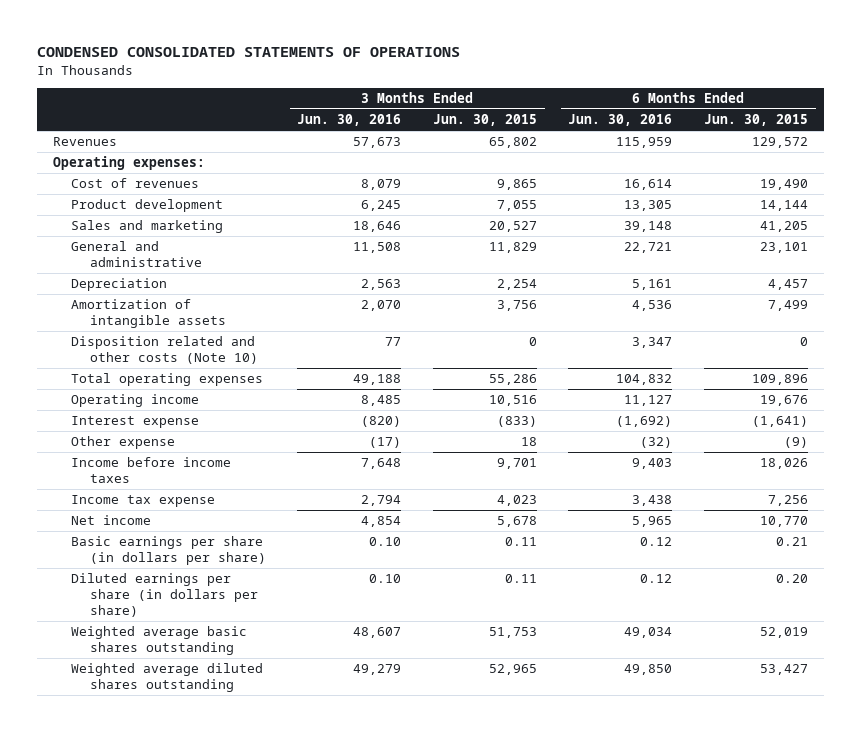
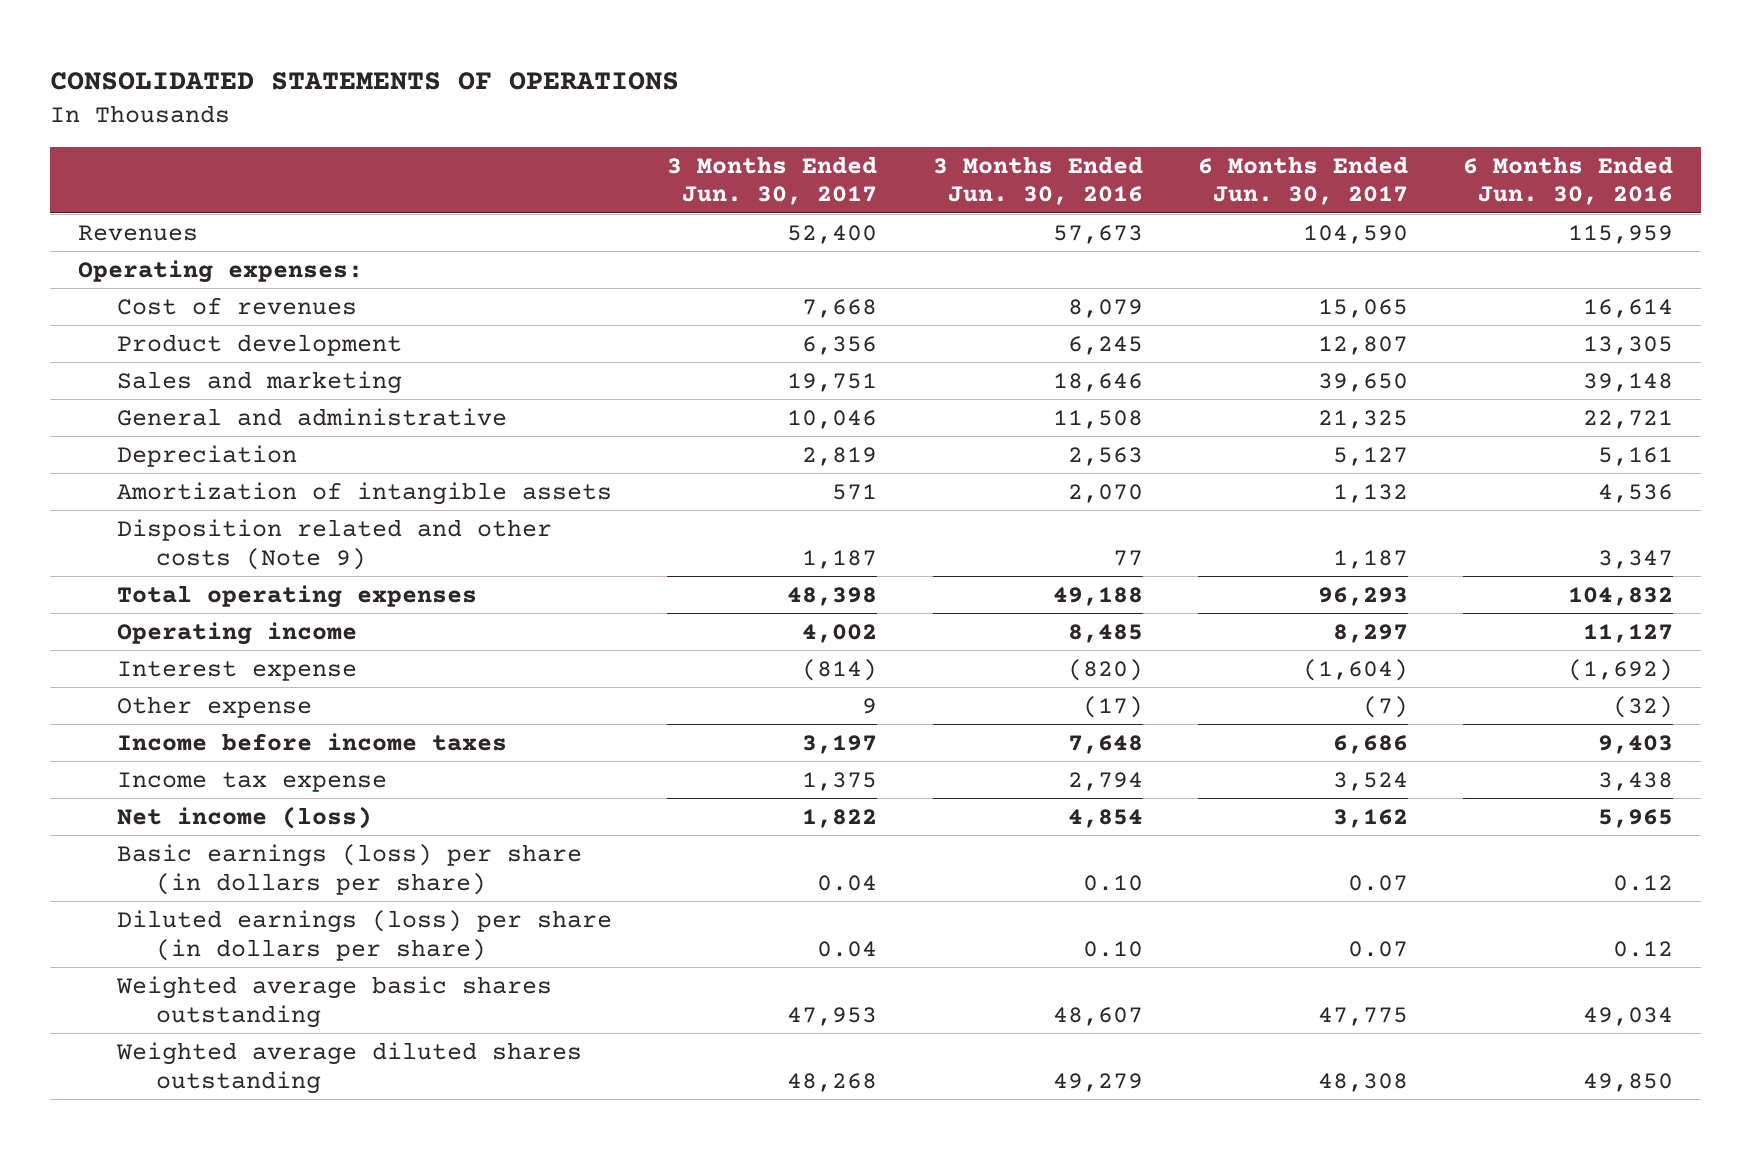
[37,47,461,58] CONDENSED CONSOLIDATED STATEMENTS OF OPERATIONS -> [50,71,680,90] CONSOLIDATED STATEMENTS OF OPERATIONS
[432,114,537,127] Jun. 30, 2015 -> none
[703,114,808,127] Jun. 30, 2015 -> none
none -> [667,155,878,206] 3 Months Ended Jun. 30, 2017
none -> [1197,155,1408,206] 6 Months Ended Jun. 30, 2017
[71,336,258,365] Disposition related and other costs (Note 10) -> [117,518,553,570] Disposition related and other costs (Note 9)
[71,515,152,526] Net income -> [117,805,373,829] Net income (loss)
[71,536,266,566] Basic earnings per share (in dollars per share) -> [117,843,583,895] Basic earnings (loss) per share (in dollars per share)
[71,573,258,618] Diluted earnings per share (in dollars per share) -> [117,909,613,961] Diluted earnings (loss) per share (in dollars per share)

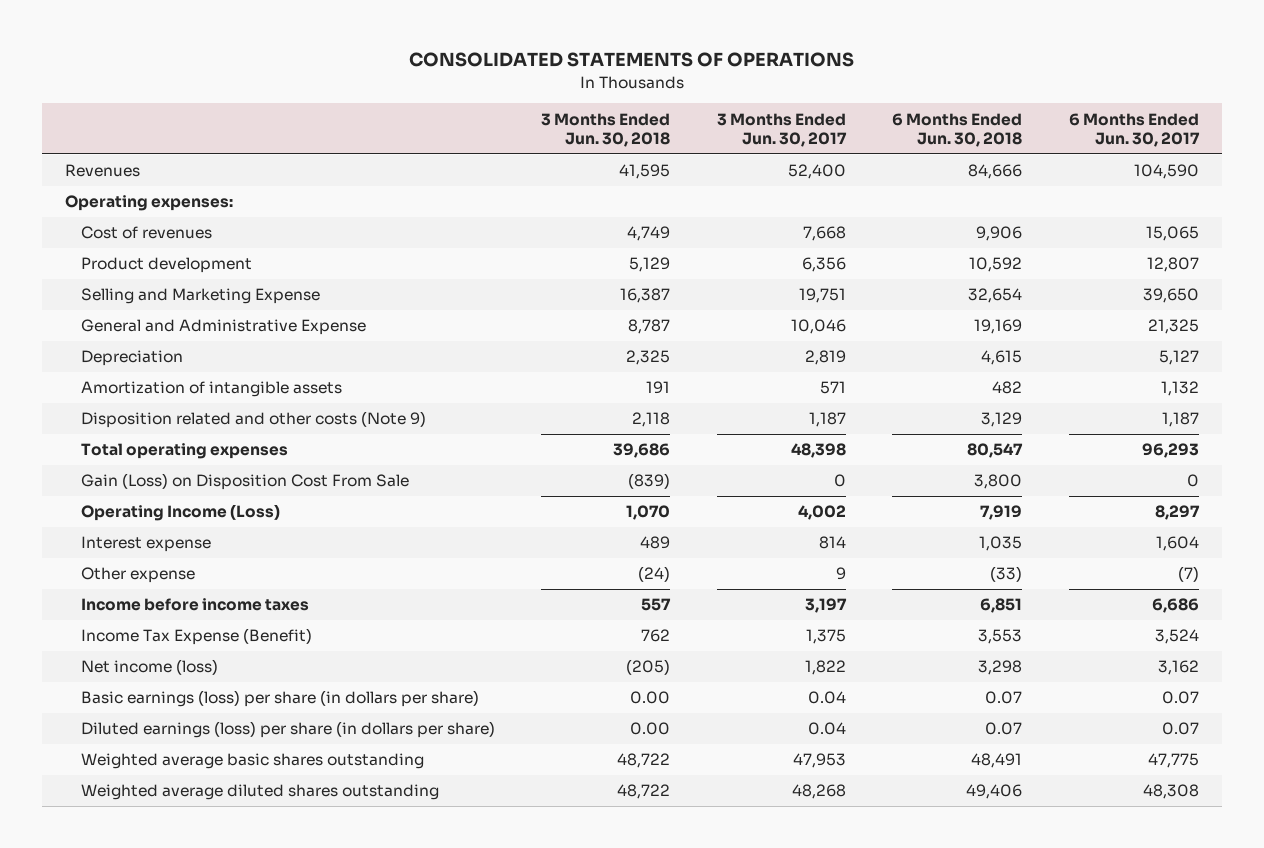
[932,155,1143,206] 3 Months Ended Jun. 30, 2016 -> none
[1463,155,1674,206] 6 Months Ended Jun. 30, 2016 -> none
none -> [541,112,671,148] 3 Months Ended Jun. 30, 2018
none -> [892,112,1023,148] 6 Months Ended Jun. 30, 2018
[117,370,403,394] Sales and marketing -> [80,288,320,305] Selling and Marketing Expense
[117,407,508,426] General and administrative -> [80,319,366,336] General and Administrative Expense
none -> [80,473,409,491] Gain (Loss) on Disposition Cost From Sale
[117,621,358,645] Operating income -> [80,504,280,522] Operating Income (Loss)
[802,658,878,681] (814) -> [818,536,846,550] 814
[1302,658,1408,681] (1,604) -> [1155,536,1199,552] 1,604
[117,771,388,792] Income tax expense -> [80,628,312,646] Income Tax Expense (Benefit)

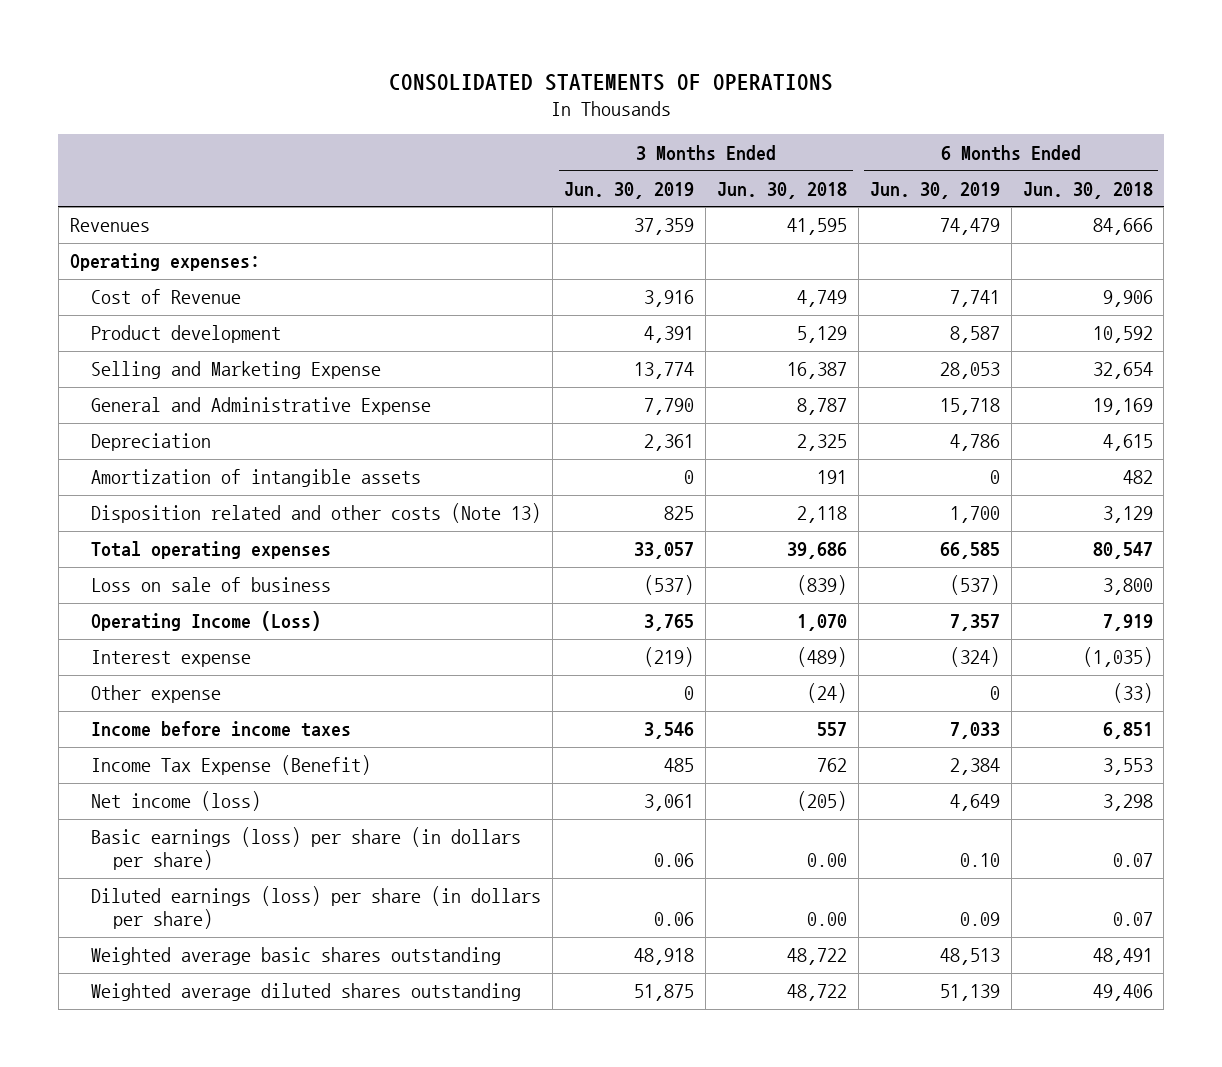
[716,112,847,148] 3 Months Ended Jun. 30, 2017 -> none
[1068,112,1200,148] 6 Months Ended Jun. 30, 2017 -> none
none -> [564,181,695,199] Jun. 30, 2019
none -> [869,181,1000,199] Jun. 30, 2019
[80,226,212,240] Cost of revenues -> [91,289,242,305] Cost of Revenue
[80,411,426,429] Disposition related and other costs (Note 9) -> [91,503,542,524] Disposition related and other costs (Note 13)
[80,473,409,491] Gain (Loss) on Disposition Cost From Sale -> [91,577,332,593] Loss on sale of business
[640,536,671,550] 489 -> [797,647,848,668] (489)
[979,536,1023,552] 1,035 -> [1082,647,1153,668] (1,035)

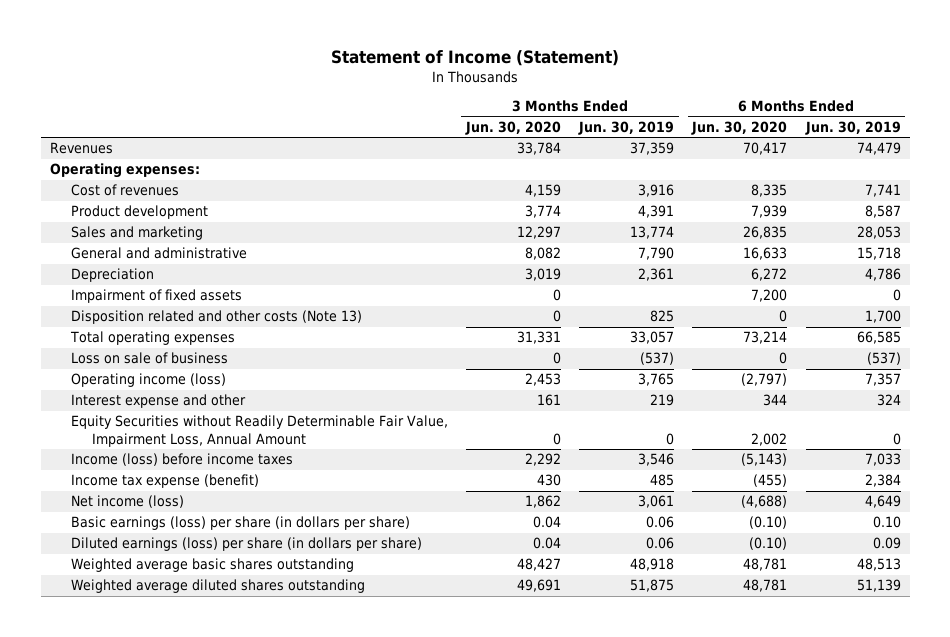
[389,73,834,91] CONSOLIDATED STATEMENTS OF OPERATIONS -> [331,49,620,66] Statement of Income (Statement)
[717,181,848,199] Jun. 30, 2018 -> none
[1022,181,1153,199] Jun. 30, 2018 -> none
none -> [464,121,561,136] Jun. 30, 2020
none -> [691,121,788,136] Jun. 30, 2020
[91,289,242,305] Cost of Revenue -> [70,184,179,197] Cost of revenues
[91,361,382,380] Selling and Marketing Expense -> [70,226,203,241] Sales and marketing
[91,397,432,416] General and Administrative Expense -> [70,247,247,260] General and administrative
[91,469,422,488] Amortization of intangible assets -> none
none -> [70,289,242,304] Impairment of fixed assets
[91,685,222,704] Other expense -> none
[91,611,322,632] Operating Income (Loss) -> [70,373,226,388] Operating income (loss)
[91,650,252,668] Interest expense -> [70,394,246,409] Interest expense and other
[644,647,695,668] (219) -> [650,394,675,407] 219
[949,647,1000,668] (324) -> [876,394,901,407] 324
none -> [70,415,448,447] Equity Securities without Readily Determinable Fair Value, Impairment Loss, Annual Amount
[91,721,352,738] Income before income taxes -> [70,453,293,467] Income (loss) before income taxes
[91,755,372,776] Income Tax Expense (Benefit) -> [70,474,259,489] Income tax expense (benefit)

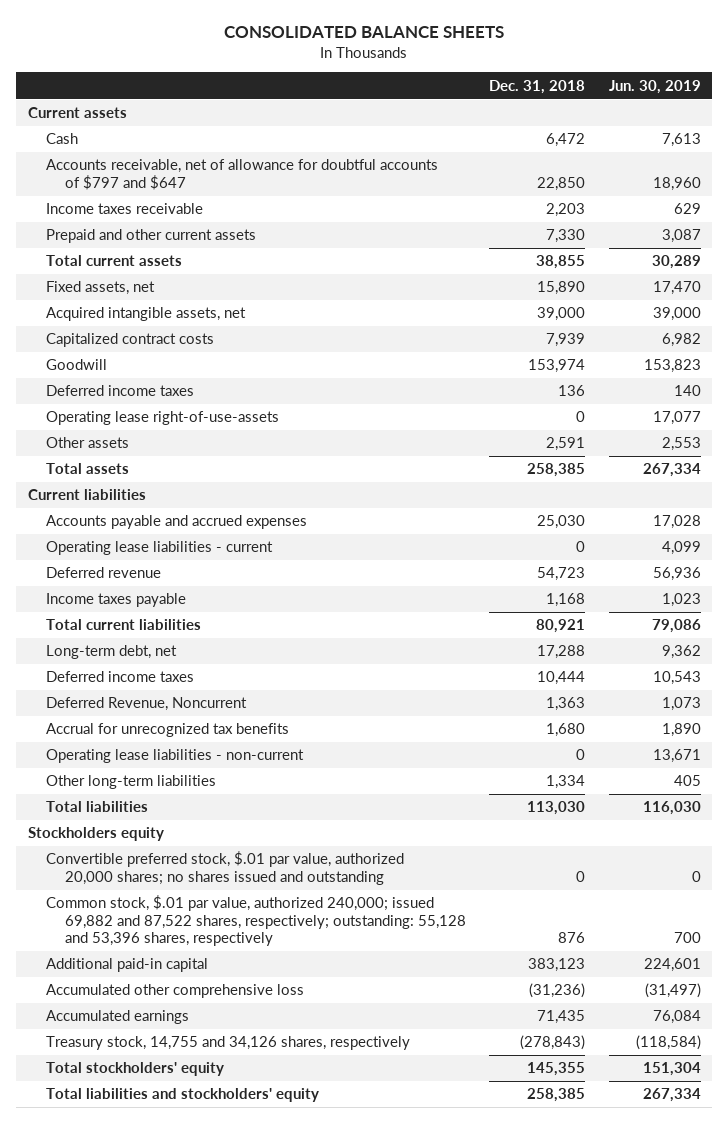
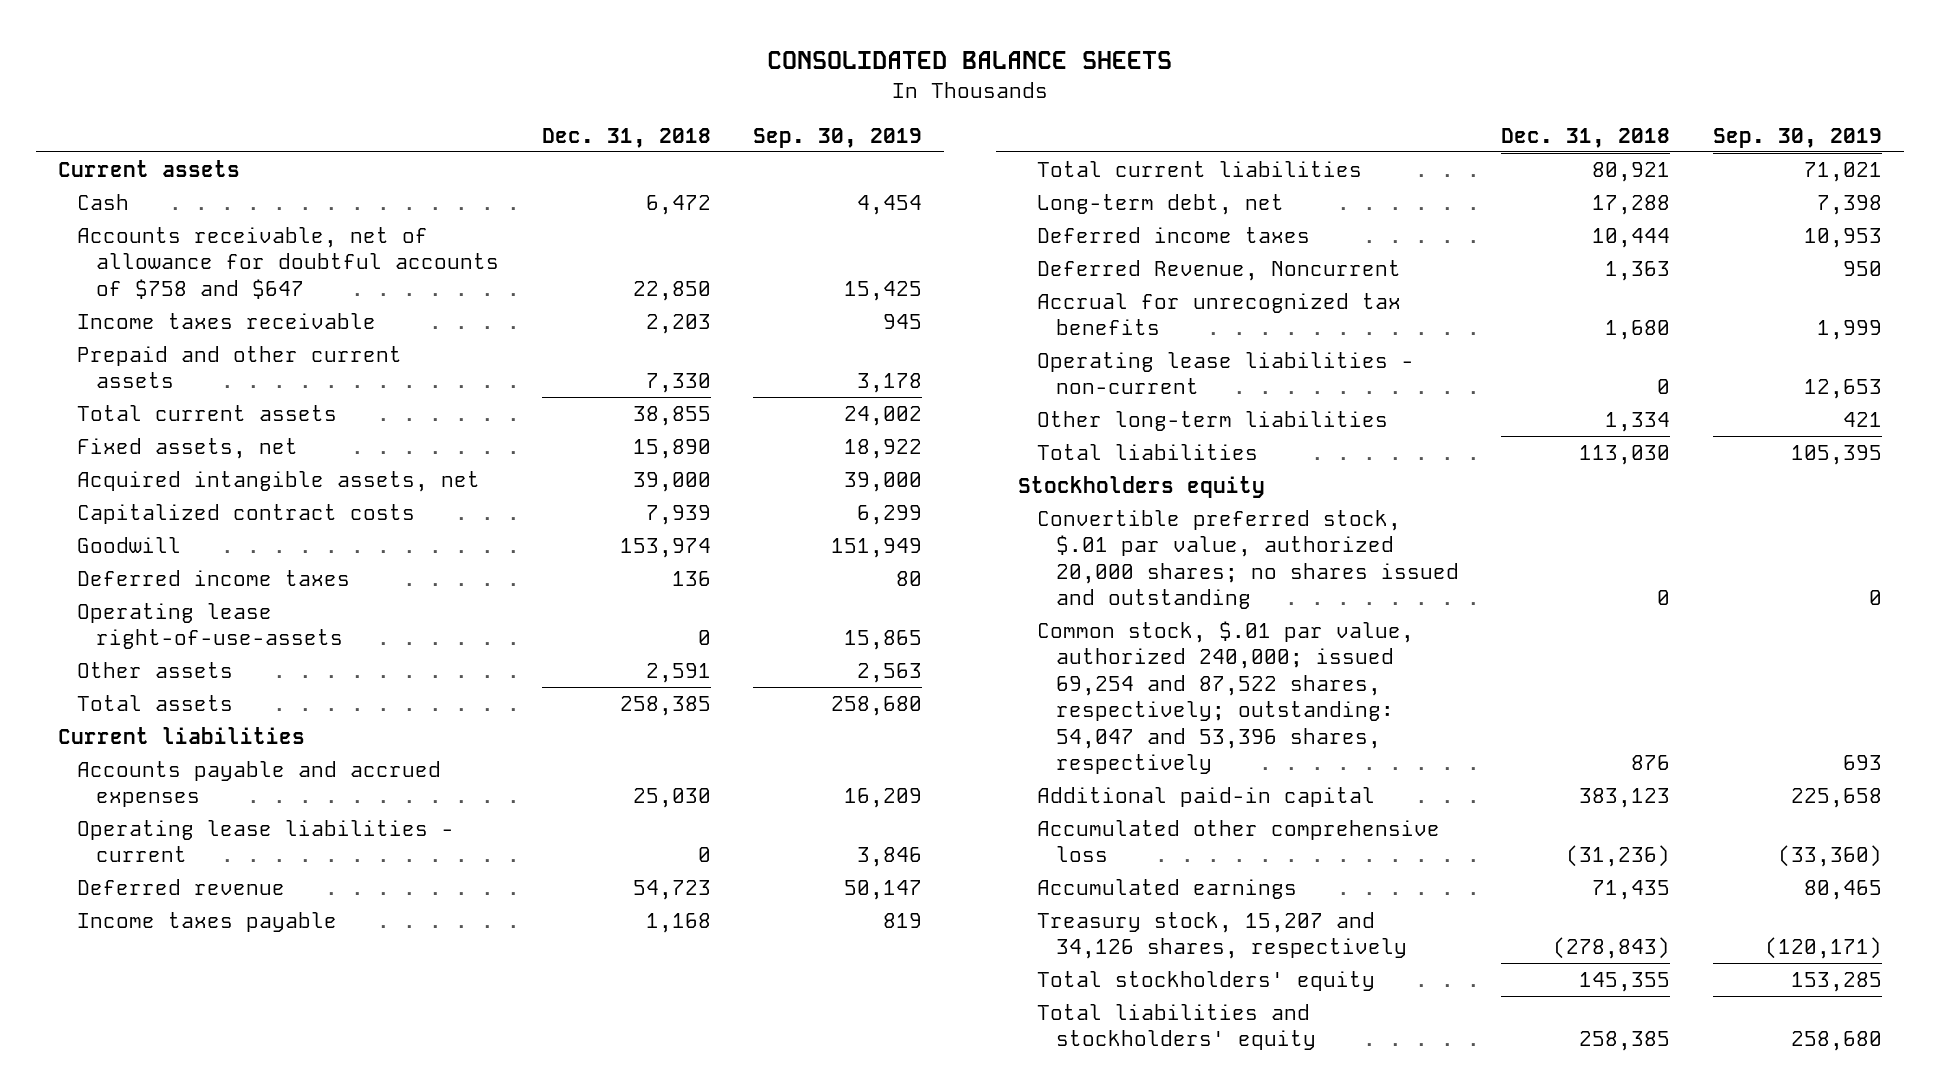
[608,79,701,94] Jun. 30, 2019 -> none
none -> [753,127,923,148] Sep. 30, 2019
[46,159,439,190] Accounts receivable, net of allowance for doubtful accounts of $797 and $647 -> [76,226,499,299] Accounts receivable, net of allowance for doubtful accounts of $758 and $647
[46,895,467,947] Common stock, $.01 par value, authorized 240,000; issued 69,882 and 87,522 shares, respectively; outstanding: 55,128 and 53,396 shares, respectively -> [1036,620,1414,775] Common stock, $.01 par value, authorized 240,000; issued 69,254 and 87,522 shares, respectively; outstanding: 54,047 and 53,396 shares, respectively
[46,1036,411,1051] Treasury stock, 14,755 and 34,126 shares, respectively -> [1036,911,1407,960] Treasury stock, 15,207 and 34,126 shares, respectively

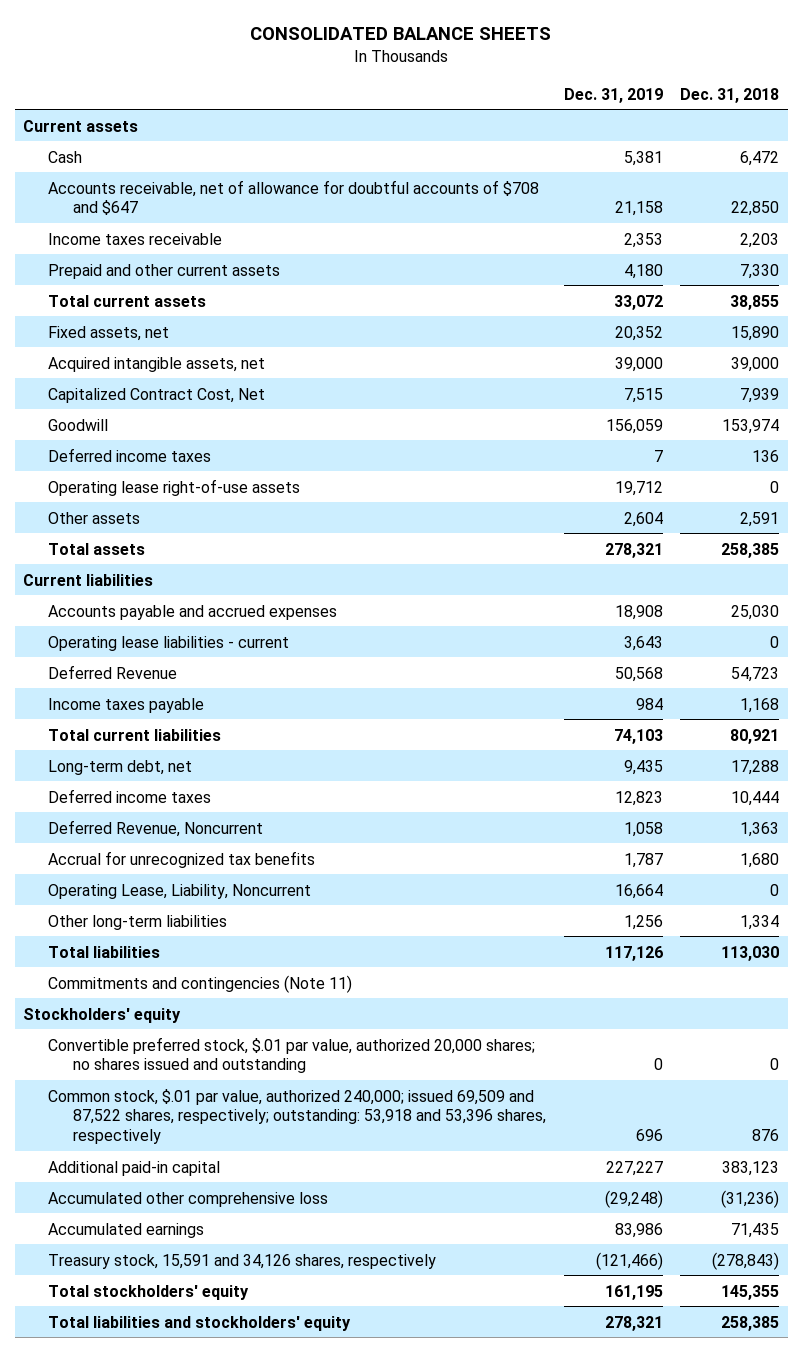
[753,127,923,148] Sep. 30, 2019 -> none
none -> [563,87,663,103] Dec. 31, 2019
[76,226,499,299] Accounts receivable, net of allowance for doubtful accounts of $758 and $647 -> [48,179,540,216] Accounts receivable, net of allowance for doubtful accounts of $708 and $647
[76,503,415,524] Capitalized contract costs -> [48,387,266,403] Capitalized Contract Cost, Net
[76,602,343,650] Operating lease right-of-use-assets -> [48,478,301,496] Operating lease right-of-use assets
[76,878,285,895] Deferred revenue -> [48,664,178,679] Deferred Revenue
[1036,351,1414,395] Operating lease liabilities - non-current -> [48,883,312,899] Operating Lease, Liability, Noncurrent
none -> [48,974,353,993] Commitments and contingencies (Note 11)
[1017,475,1265,498] Stockholders equity -> [23,1007,182,1023] Stockholders' equity
[1036,620,1414,775] Common stock, $.01 par value, authorized 240,000; issued 69,254 and 87,522 shares, respectively; outstanding: 54,047 and 53,396 shares, respectively -> [48,1088,547,1144] Common stock, $.01 par value, authorized 240,000; issued 69,509 and 87,522 shares, respectively; outstanding: 53,918 and 53,396 shares, respectively
[1036,911,1407,960] Treasury stock, 15,207 and 34,126 shares, respectively -> [48,1253,437,1269] Treasury stock, 15,591 and 34,126 shares, respectively

